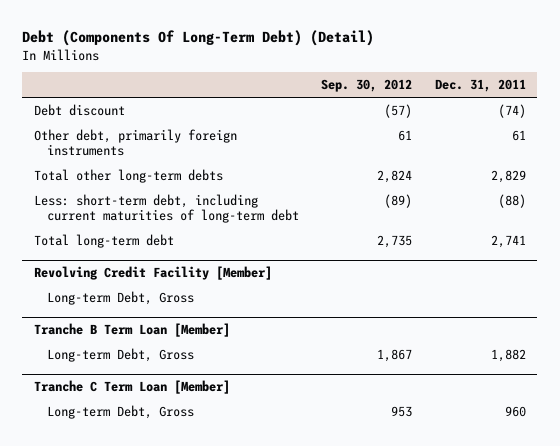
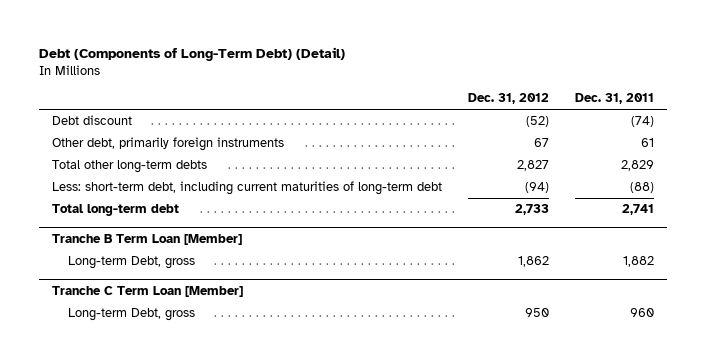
[22,30,375,47] Debt (Components Of Long-Term Debt) (Detail) -> [38,47,345,62] Debt (Components of Long-Term Debt) (Detail)
[321,79,413,93] Sep. 30, 2012 -> none
none -> [467,93,549,105] Dec. 31, 2012
[33,266,272,281] Revolving Credit Facility [Member] -> none
[46,290,194,305] Long-term Debt, Gross -> none
[46,347,194,362] Long-term Debt, Gross -> [68,256,196,270] Long-term Debt, gross
[46,404,194,419] Long-term Debt, Gross -> [68,308,196,322] Long-term Debt, gross

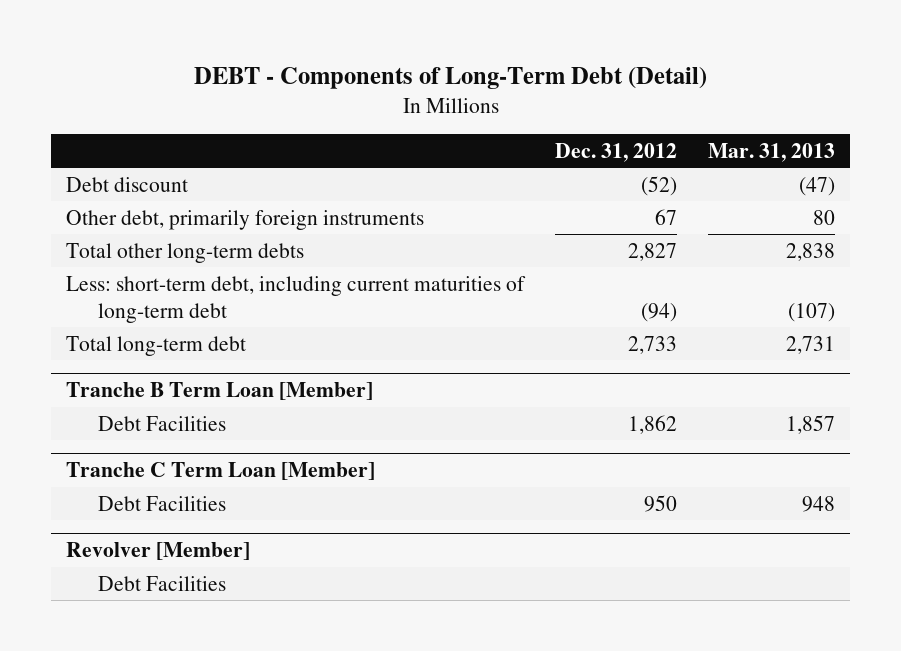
[38,47,345,62] Debt (Components of Long-Term Debt) (Detail) -> [193,67,707,90] DEBT - Components of Long-Term Debt (Detail)
[574,93,654,105] Dec. 31, 2011 -> none
none -> [707,143,835,163] Mar. 31, 2013
[68,256,196,270] Long-term Debt, gross -> [98,415,227,431] Debt Facilities
[68,308,196,322] Long-term Debt, gross -> [98,495,227,511] Debt Facilities
none -> [66,542,251,561] Revolver [Member]
none -> [98,575,227,591] Debt Facilities

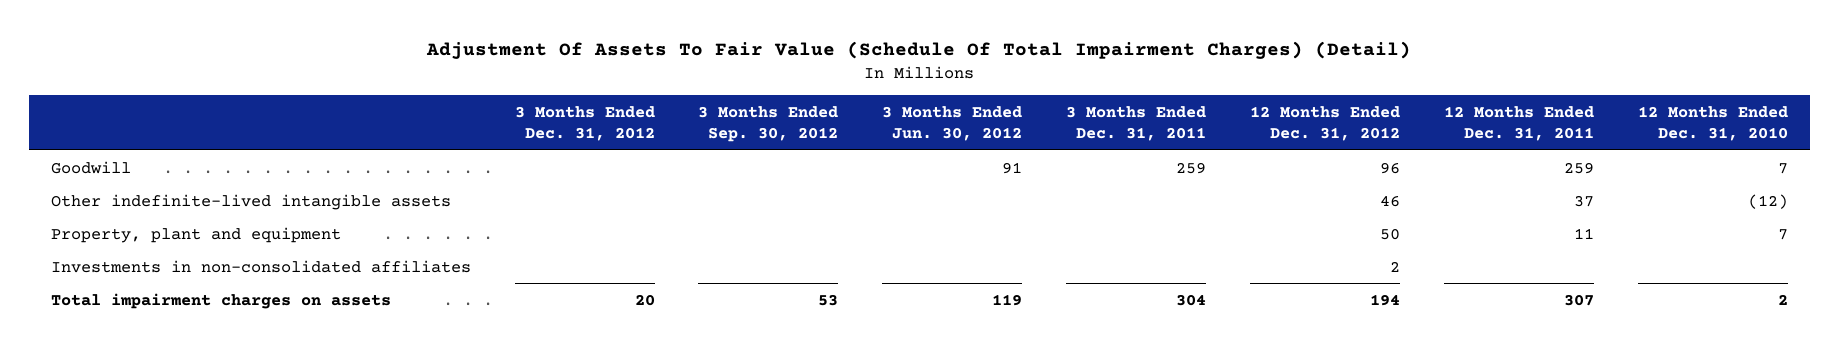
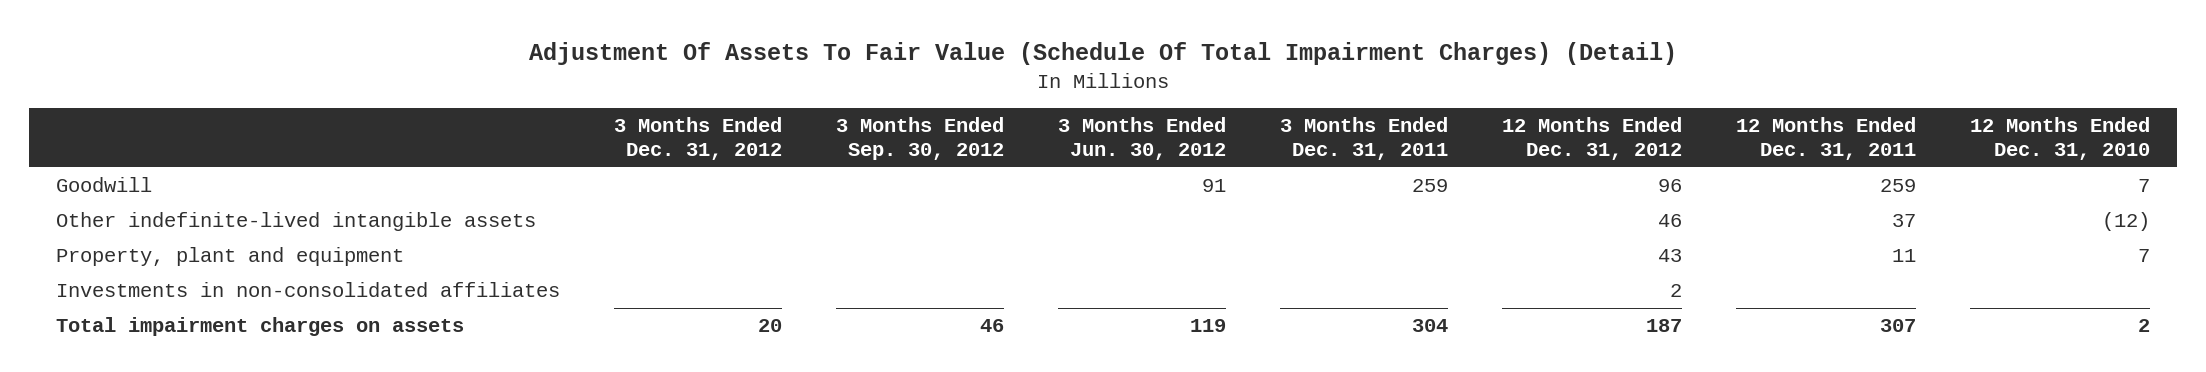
[1380,227,1401,240] 50 -> [1658,249,1683,263] 43
[818,293,839,306] 53 -> [979,319,1004,333] 46
[1370,293,1401,306] 194 -> [1646,319,1683,333] 187

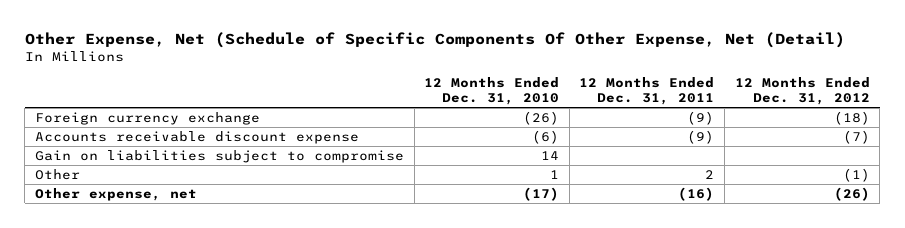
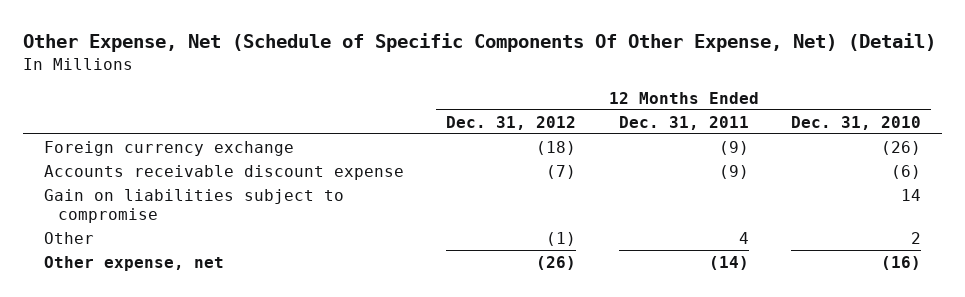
[24,32,845,49] Other Expense, Net (Schedule of Specific Components Of Other Expense, Net (Detail) -> [23,33,937,53] Other Expense, Net (Schedule of Specific Components Of Other Expense, Net) (Detail)
[550,170,560,180] 1 -> [910,231,921,244] 2
[705,170,715,180] 2 -> [738,231,749,244] 4
[523,187,560,202] (17) -> [880,255,921,270] (16)
[678,187,715,202] (16) -> [708,255,749,270] (14)

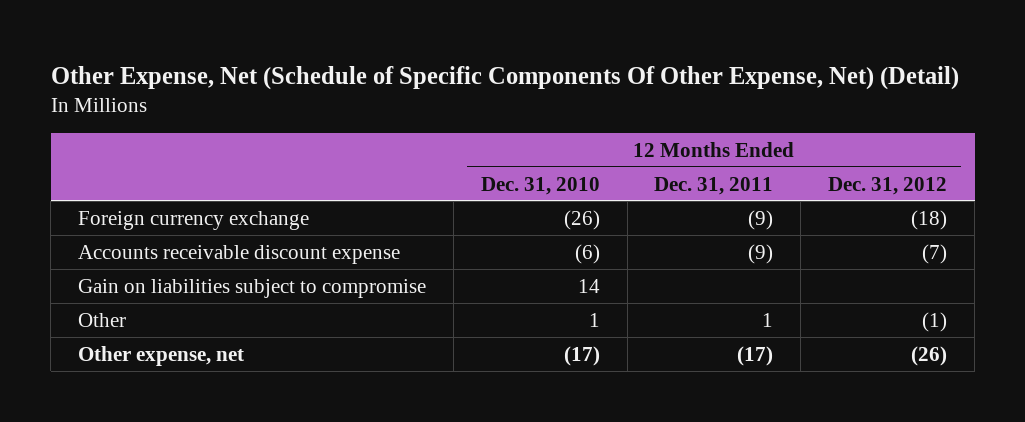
[738,231,749,244] 4 -> [762,312,774,327] 1
[910,231,921,244] 2 -> [588,312,600,327] 1
[708,255,749,270] (14) -> [737,345,774,366] (17)
[880,255,921,270] (16) -> [563,345,600,366] (17)

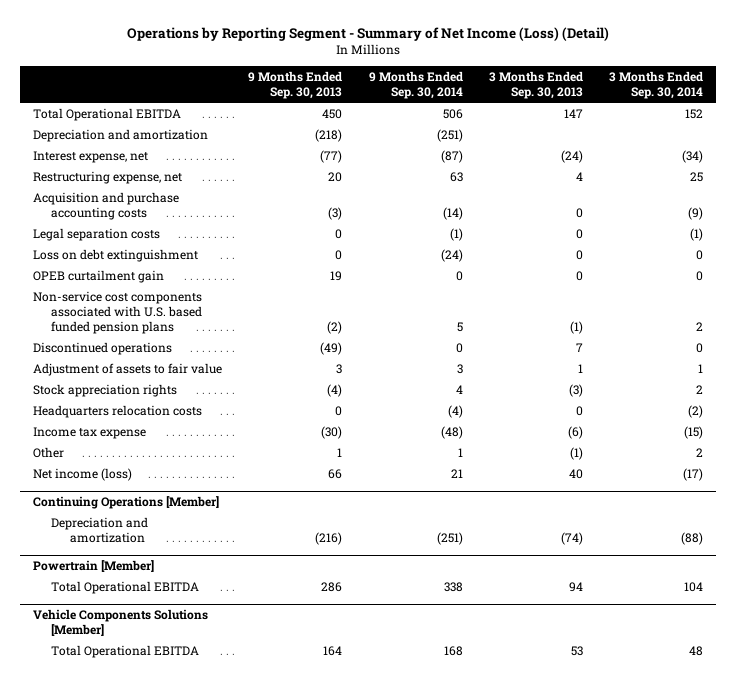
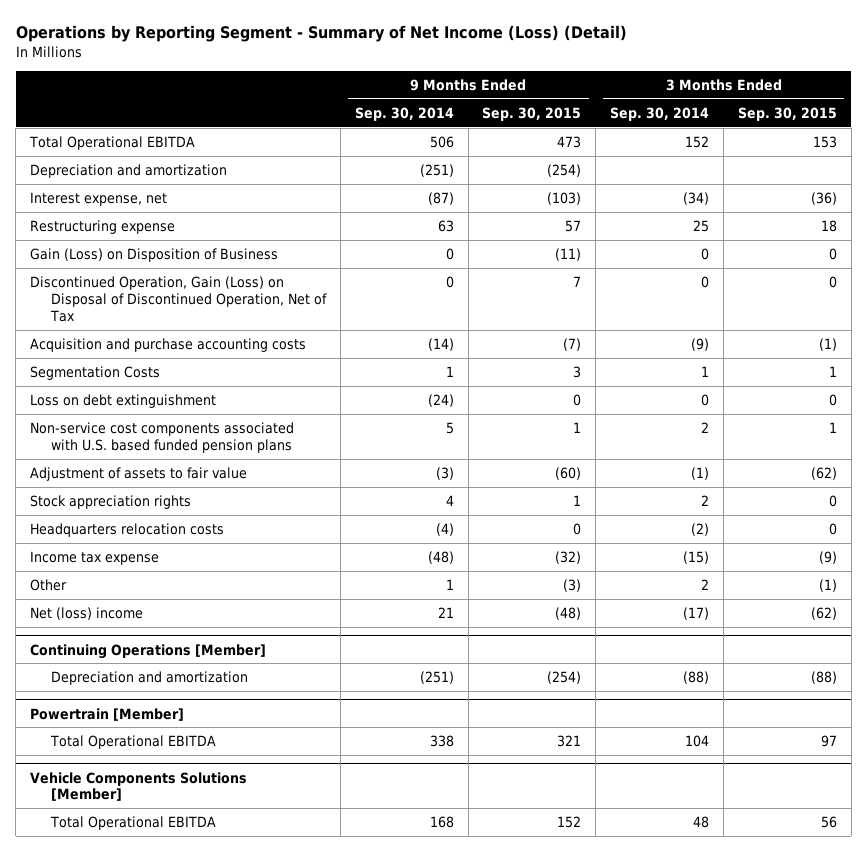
[248,70,343,99] 9 Months Ended Sep. 30, 2013 -> none
[489,70,584,99] 3 Months Ended Sep. 30, 2013 -> none
none -> [482,107,582,122] Sep. 30, 2015
none -> [737,107,837,122] Sep. 30, 2015
[33,170,183,184] Restructuring expense, net -> [30,220,176,235] Restructuring expense
none -> [30,248,279,263] Gain (Loss) on Disposition of Business
none -> [30,276,327,322] Discontinued Operation, Gain (Loss) on Disposal of Discontinued Operation, Net of Tax
[33,227,161,241] Legal separation costs -> none
none -> [30,366,161,381] Segmentation Costs
[33,269,165,283] OPEB curtailment gain -> none
[33,341,173,355] Discontinued operations -> none
[456,363,463,374] 3 -> [435,467,454,481] (3)
[698,363,704,373] 1 -> [691,467,710,481] (1)
[33,467,133,481] Net income (loss) -> [30,607,144,621] Net (loss) income

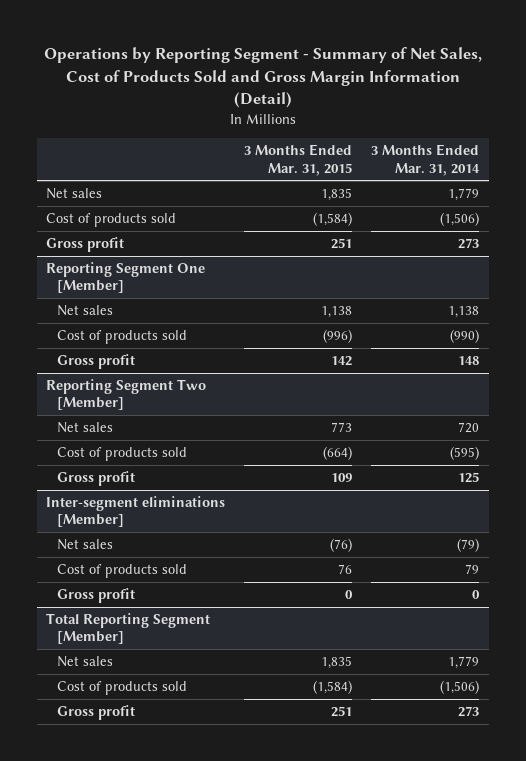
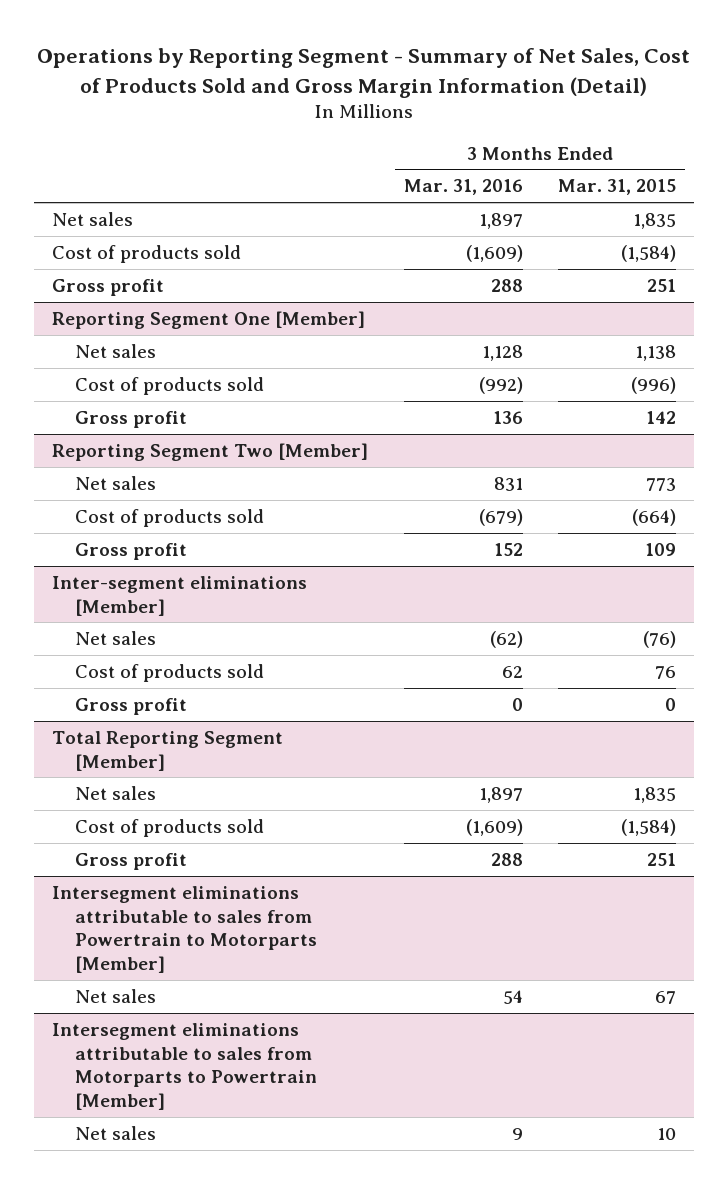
[371,144,481,176] 3 Months Ended Mar. 31, 2014 -> none
none -> [403,179,523,196] Mar. 31, 2016
none -> [51,885,317,974] Intersegment eliminations attributable to sales from Powertrain to Motorparts [Member]
none -> [74,988,156,1003] Net sales
none -> [51,1022,317,1111] Intersegment eliminations attributable to sales from Motorparts to Powertrain [Member]
none -> [74,1125,156,1140] Net sales

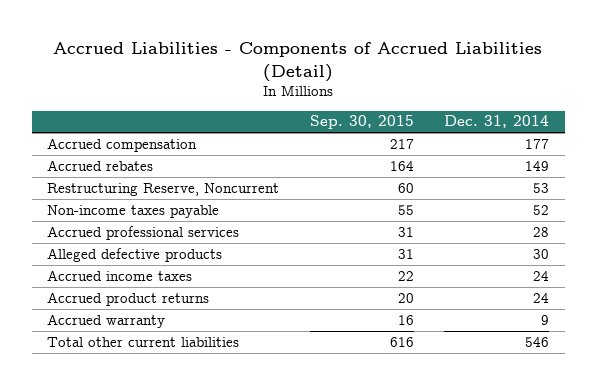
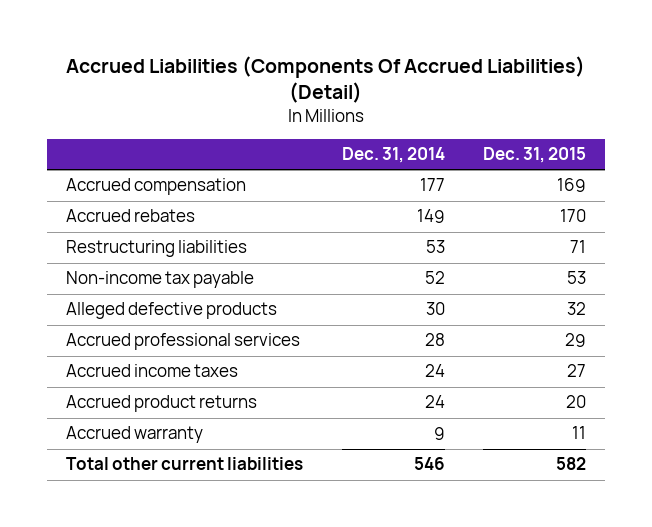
[53,42,543,82] Accrued Liabilities - Components of Accrued Liabilities (Detail) -> [66,55,586,104] Accrued Liabilities (Components Of Accrued Liabilities) (Detail)
[309,115,414,130] Sep. 30, 2015 -> none
none -> [483,147,587,164] Dec. 31, 2015
[47,182,280,196] Restructuring Reserve, Noncurrent -> none
none -> [66,240,248,258] Restructuring liabilities
[47,204,220,218] Non-income taxes payable -> [66,271,255,289] Non-income tax payable
[47,225,240,240] Accrued professional services -> [66,333,301,351] Accrued professional services

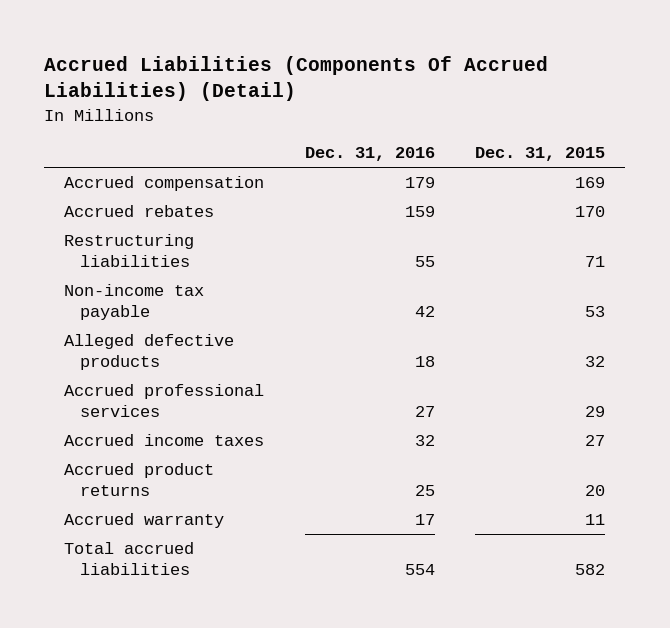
[341,147,445,164] Dec. 31, 2014 -> none
none -> [304,147,435,162] Dec. 31, 2016
[66,457,304,471] Total other current liabilities -> [64,542,195,576] Total accrued liabilities

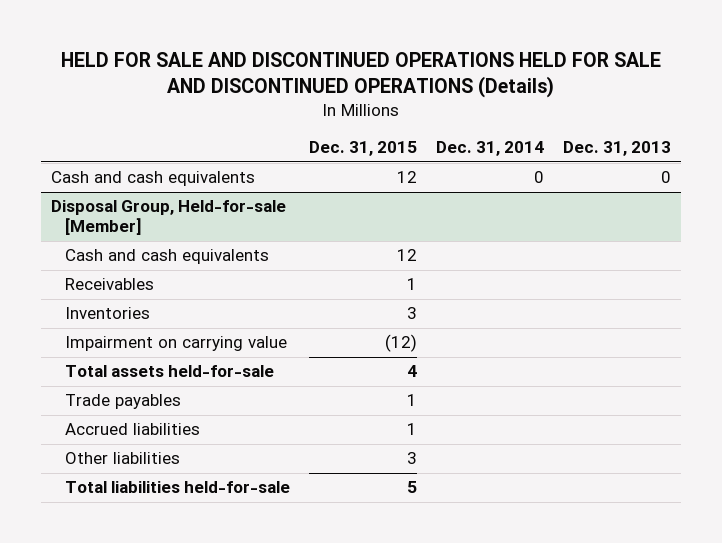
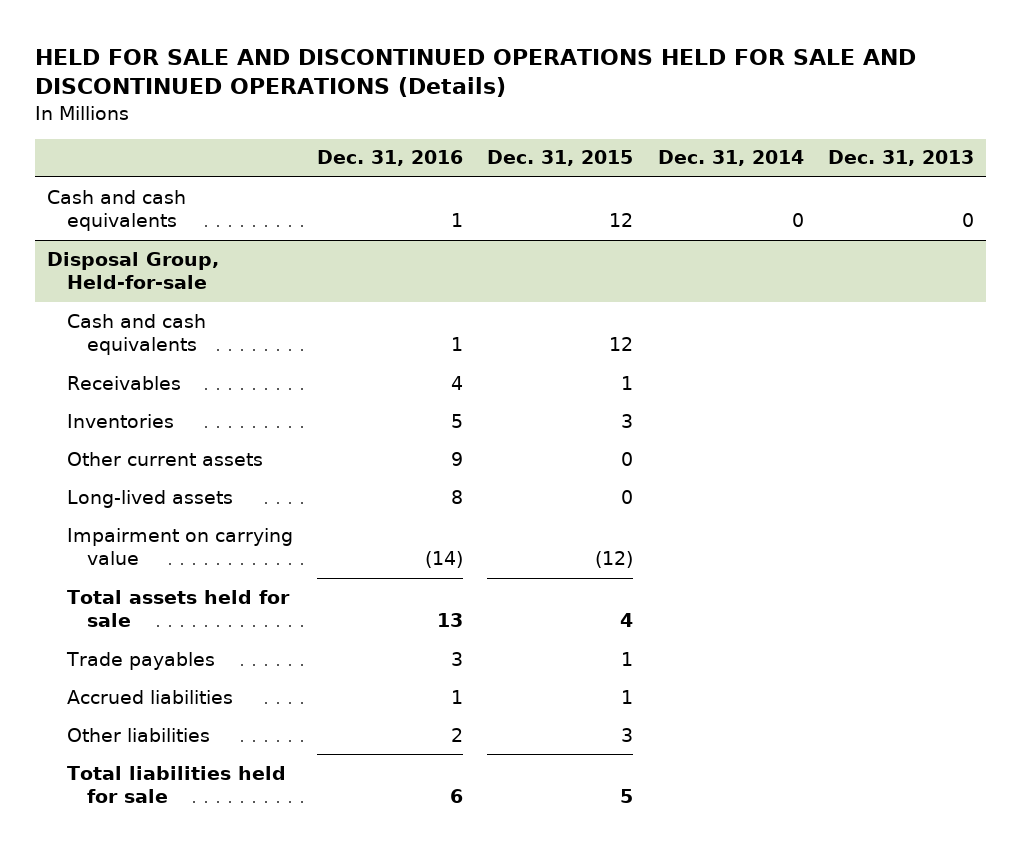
none -> [317,150,464,167] Dec. 31, 2016
[50,200,286,236] Disposal Group, Held-for-sale [Member] -> [47,251,220,290] Disposal Group, Held-for-sale
none -> [67,451,264,466] Other current assets
none -> [67,489,234,508] Long-lived assets
[65,365,275,378] Total assets held-for-sale -> [67,589,291,628] Total assets held for sale
[65,481,291,494] Total liabilities held-for-sale -> [67,765,287,804] Total liabilities held for sale

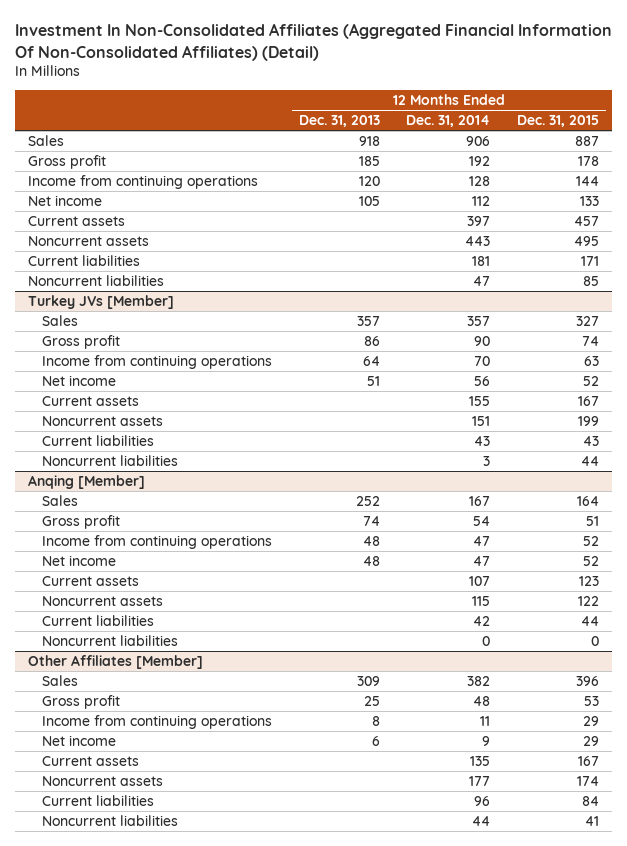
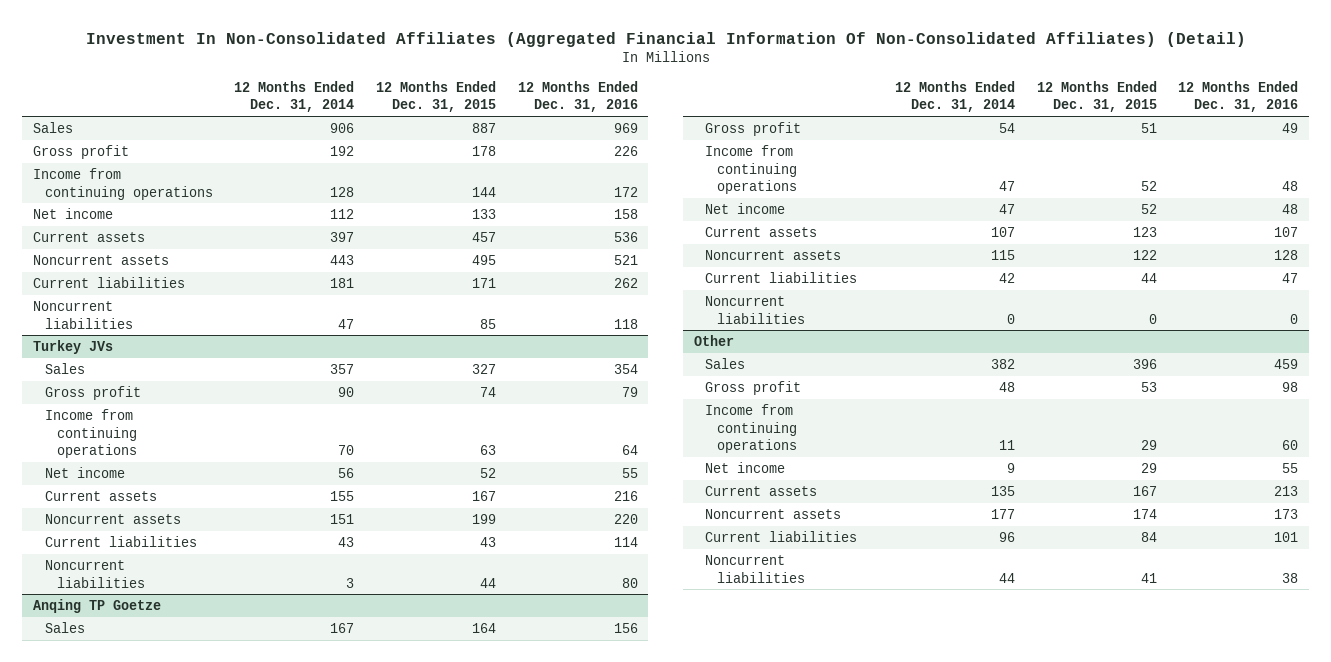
[298,115,380,128] Dec. 31, 2013 -> none
none -> [517,80,638,113] 12 Months Ended Dec. 31, 2016
[28,294,175,309] Turkey JVs [Member] -> [33,339,114,354] Turkey JVs
[28,474,146,489] Anqing [Member] -> [33,598,162,613] Anqing TP Goetze
[28,654,204,669] Other Affiliates [Member] -> none
none -> [693,334,734,346] Other

